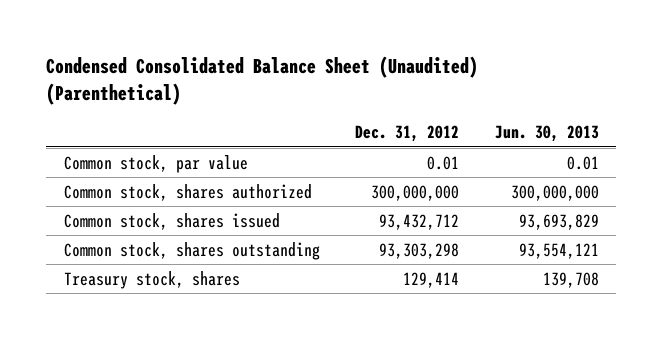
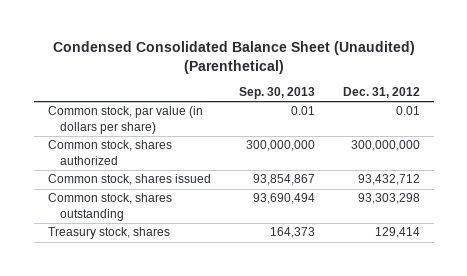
[494,125,599,143] Jun. 30, 2013 -> none
none -> [238,87,315,100] Sep. 30, 2013
[63,154,248,173] Common stock, par value -> [47,106,203,134] Common stock, par value (in dollars per share)

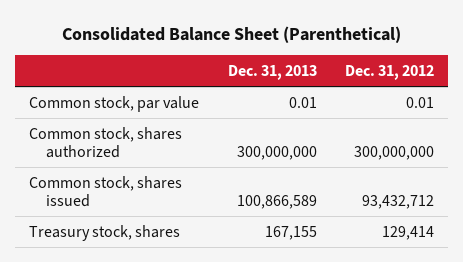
[52,41,415,74] Condensed Consolidated Balance Sheet (Unaudited) (Parenthetical) -> [61,25,401,43] Consolidated Balance Sheet (Parenthetical)
[238,87,315,100] Sep. 30, 2013 -> none
none -> [227,65,317,81] Dec. 31, 2013
[47,106,203,134] Common stock, par value (in dollars per share) -> [29,95,200,112] Common stock, par value
[47,193,172,221] Common stock, shares outstanding -> none

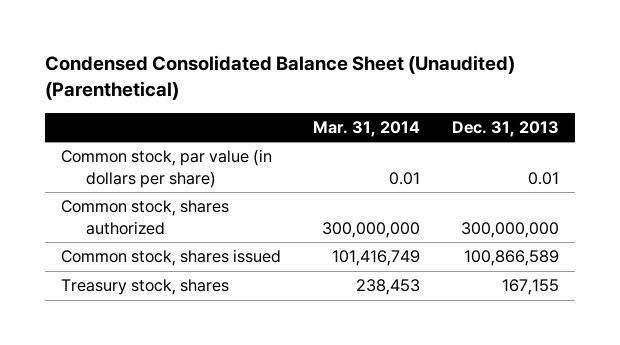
[61,25,401,43] Consolidated Balance Sheet (Parenthetical) -> [44,55,515,101] Condensed Consolidated Balance Sheet (Unaudited) (Parenthetical)
[345,65,435,81] Dec. 31, 2012 -> none
none -> [312,120,420,137] Mar. 31, 2014
[29,95,200,112] Common stock, par value -> [60,149,272,188] Common stock, par value (in dollars per share)

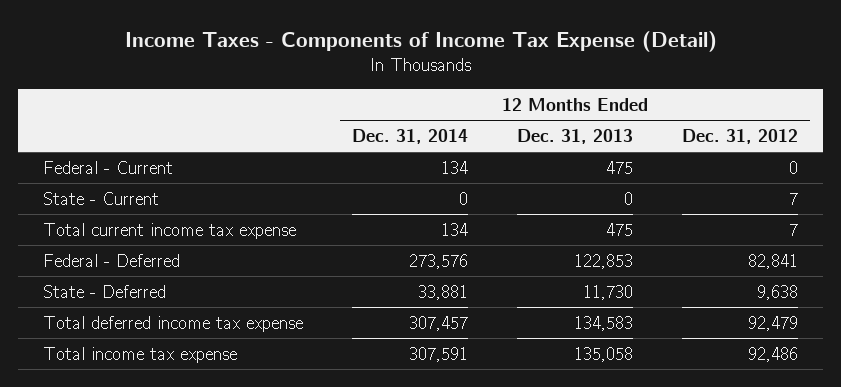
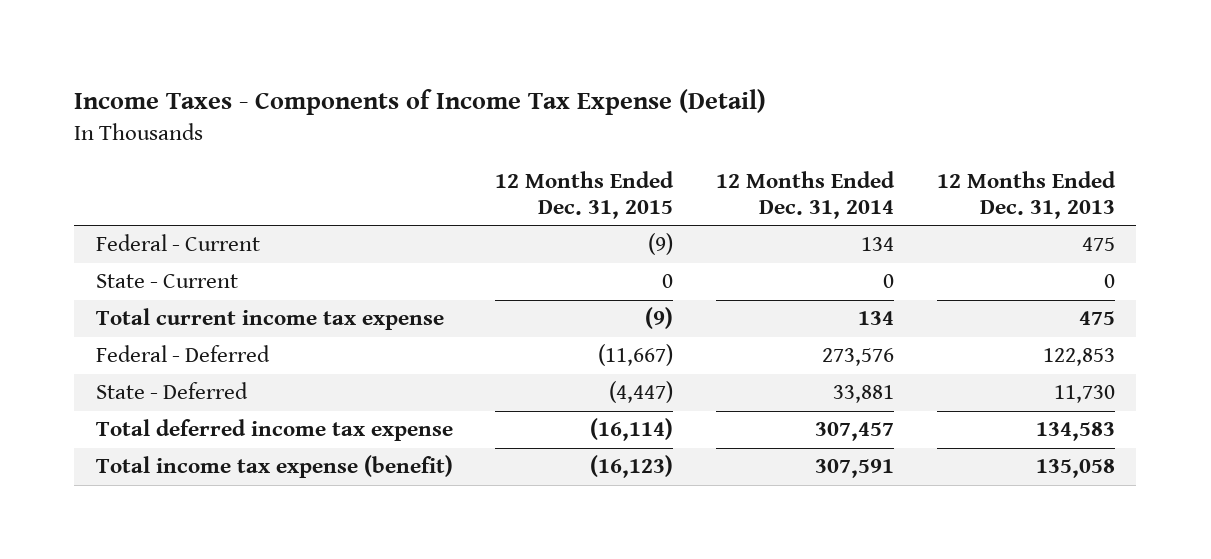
[682,129,799,145] Dec. 31, 2012 -> none
none -> [495,170,675,219] 12 Months Ended Dec. 31, 2015
[42,346,237,363] Total income tax expense -> [95,455,453,479] Total income tax expense (benefit)

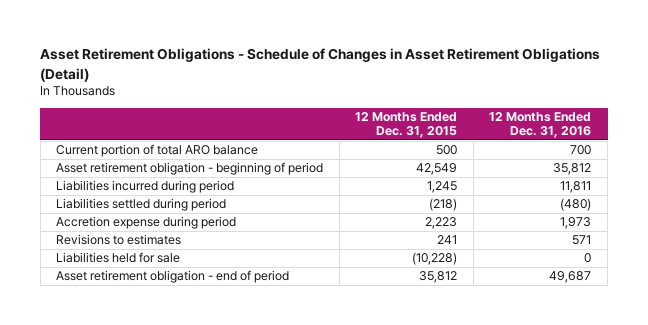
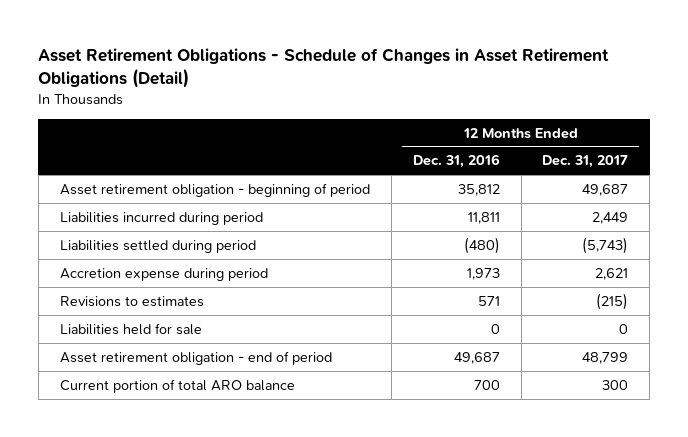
[355,111,458,139] 12 Months Ended Dec. 31, 2015 -> none
none -> [542,155,629,169] Dec. 31, 2017
[56,144,259,158] Current portion of total ARO balance -> [59,378,295,393] Current portion of total ARO balance

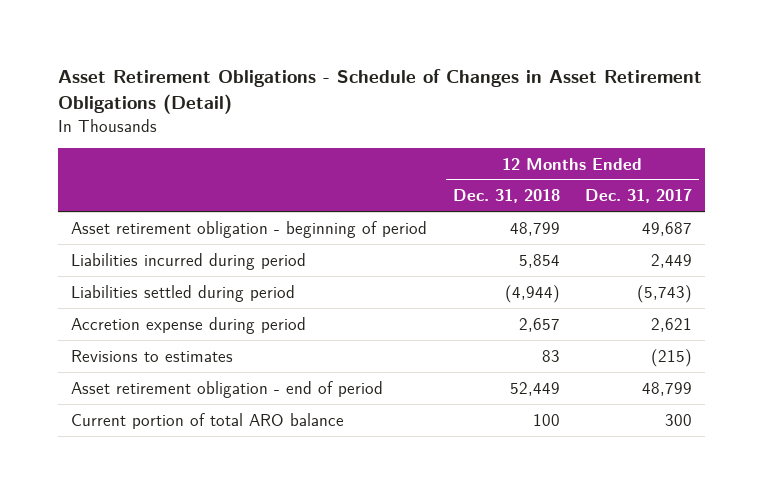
[412,154,500,169] Dec. 31, 2016 -> none
none -> [452,189,560,204] Dec. 31, 2018
[59,322,202,335] Liabilities held for sale -> none

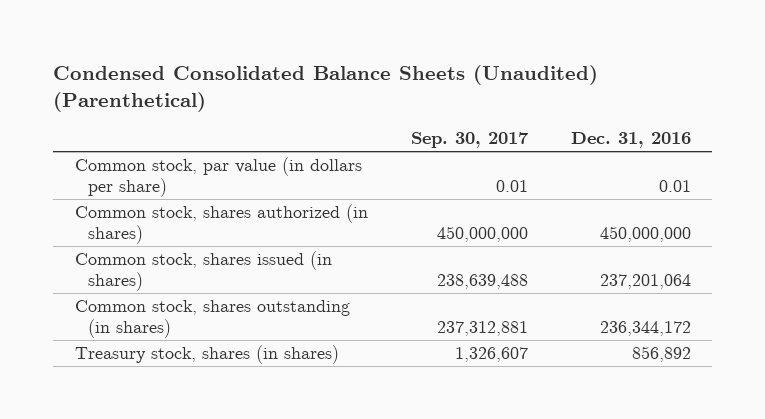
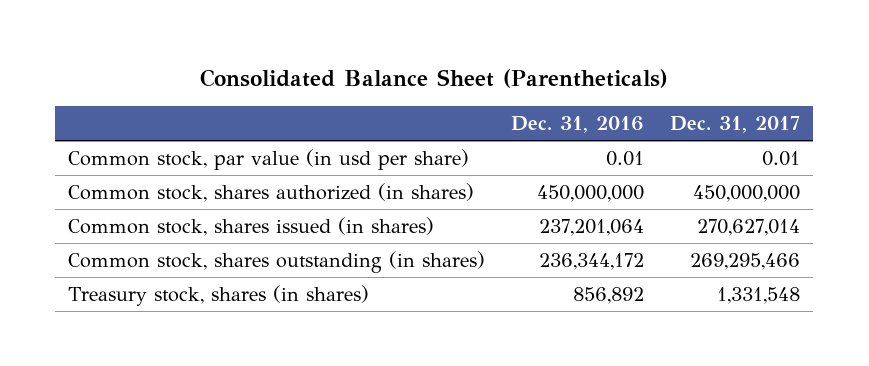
[53,65,599,113] Condensed Consolidated Balance Sheets (Unaudited) (Parenthetical) -> [200,69,669,89] Consolidated Balance Sheet (Parentheticals)
[410,132,529,149] Sep. 30, 2017 -> none
none -> [670,116,801,134] Dec. 31, 2017
[74,157,362,197] Common stock, par value (in dollars per share) -> [68,148,470,170] Common stock, par value (in usd per share)

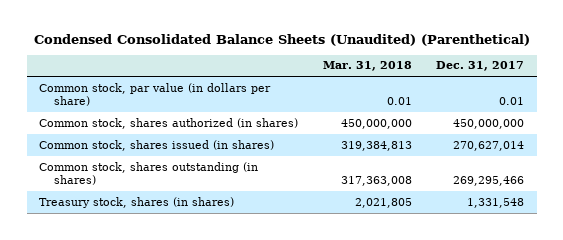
[200,69,669,89] Consolidated Balance Sheet (Parentheticals) -> [33,33,530,46] Condensed Consolidated Balance Sheets (Unaudited) (Parenthetical)
[511,116,645,134] Dec. 31, 2016 -> none
none -> [322,61,412,72] Mar. 31, 2018
[68,148,470,170] Common stock, par value (in usd per share) -> [38,82,271,106] Common stock, par value (in dollars per share)

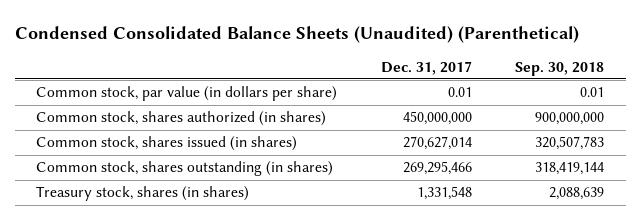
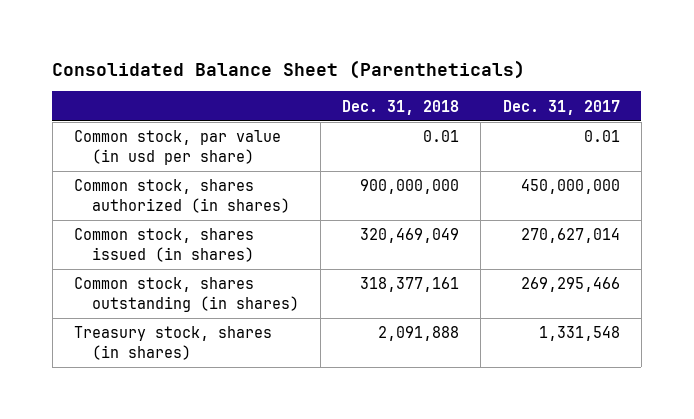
[14,25,579,43] Condensed Consolidated Balance Sheets (Unaudited) (Parenthetical) -> [52,60,526,80] Consolidated Balance Sheet (Parentheticals)
[515,61,605,76] Sep. 30, 2018 -> none
none -> [342,99,460,115] Dec. 31, 2018
[36,86,338,102] Common stock, par value (in dollars per share) -> [74,130,282,165] Common stock, par value (in usd per share)

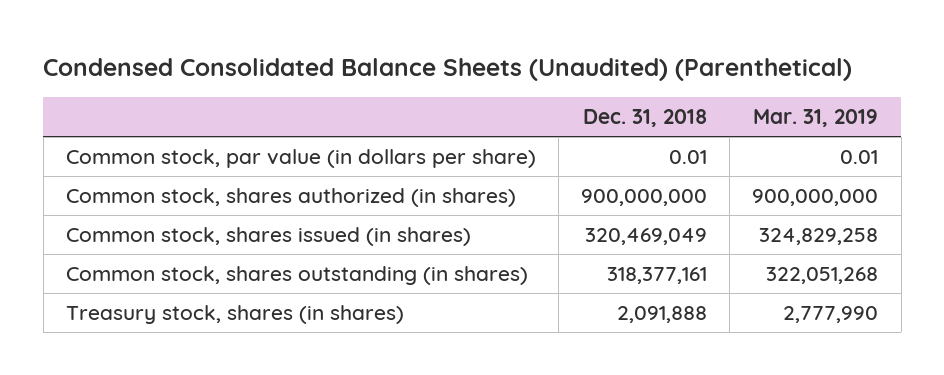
[52,60,526,80] Consolidated Balance Sheet (Parentheticals) -> [43,58,853,82] Condensed Consolidated Balance Sheets (Unaudited) (Parenthetical)
[502,99,620,115] Dec. 31, 2017 -> none
none -> [753,109,879,128] Mar. 31, 2019
[74,130,282,165] Common stock, par value (in usd per share) -> [65,149,536,169] Common stock, par value (in dollars per share)

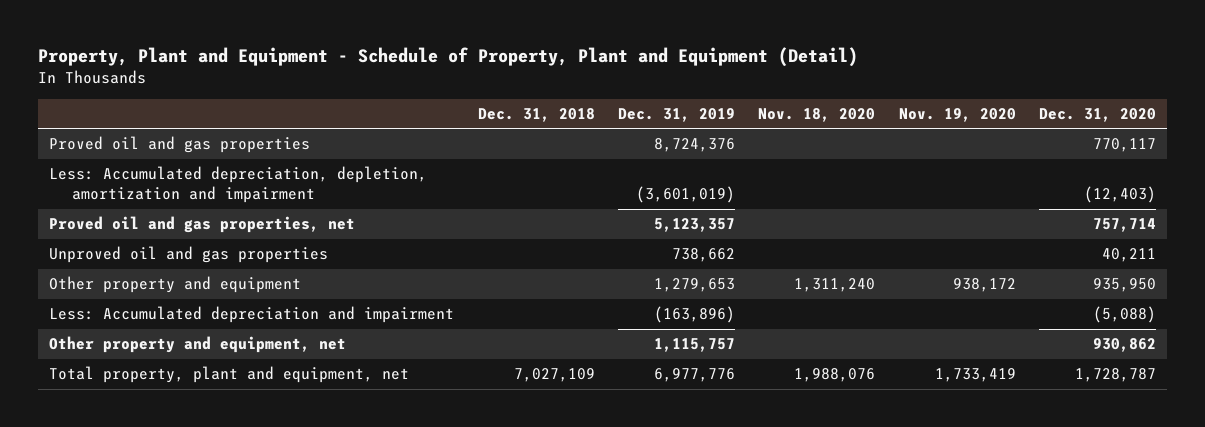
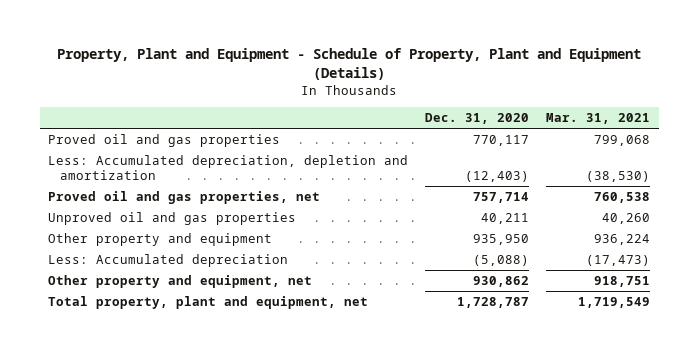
[37,46,858,67] Property, Plant and Equipment - Schedule of Property, Plant and Equipment (Detail) -> [57,48,642,81] Property, Plant and Equipment - Schedule of Property, Plant and Equipment (Details)
[477,107,595,122] Dec. 31, 2018 -> none
[617,107,735,122] Dec. 31, 2019 -> none
[758,107,876,122] Nov. 18, 2020 -> none
[898,107,1016,122] Nov. 19, 2020 -> none
none -> [546,113,651,125] Mar. 31, 2021
[49,166,428,204] Less: Accumulated depreciation, depletion, amortization and impairment -> [48,154,409,181] Less: Accumulated depreciation, depletion and amortization
[49,306,455,324] Less: Accumulated depreciation and impairment -> [48,253,289,267] Less: Accumulated depreciation

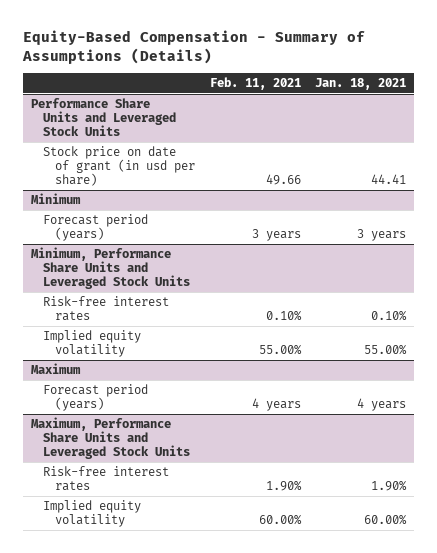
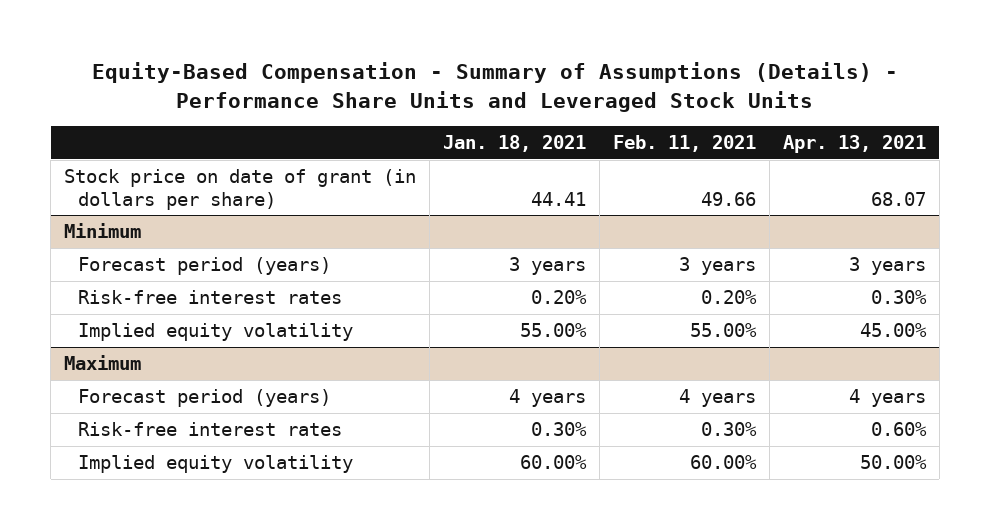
[22,29,366,64] Equity-Based Compensation - Summary of Assumptions (Details) -> [92,62,899,112] Equity-Based Compensation - Summary of Assumptions (Details) - Performance Share Units and Leveraged Stock Units
none -> [782,134,926,153] Apr. 13, 2021
[30,98,176,137] Performance Share Units and Leveraged Stock Units -> none
[42,146,196,187] Stock price on date of grant (in usd per share) -> [64,168,417,210] Stock price on date of grant (in dollars per share)
[30,247,190,290] Minimum, Performance Share Units and Leveraged Stock Units -> none
[265,310,302,322] 0.10% -> [700,289,757,304] 0.20%
[371,310,408,322] 0.10% -> [531,289,588,304] 0.20%
[30,417,190,460] Maximum, Performance Share Units and Leveraged Stock Units -> none
[265,480,302,492] 1.90% -> [700,421,757,436] 0.30%
[371,480,408,492] 1.90% -> [531,421,588,436] 0.30%

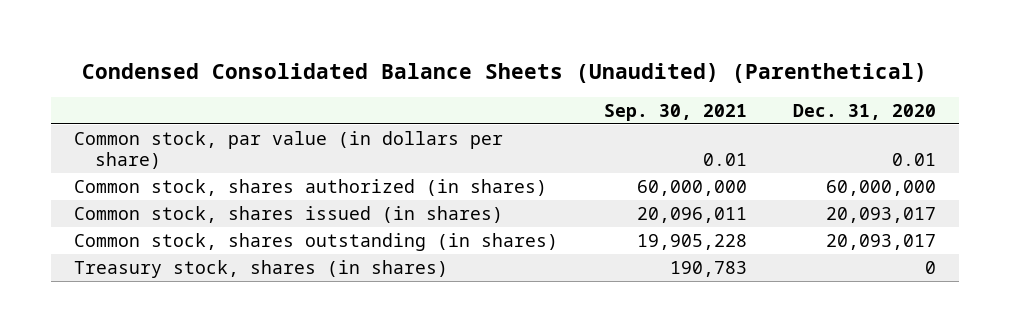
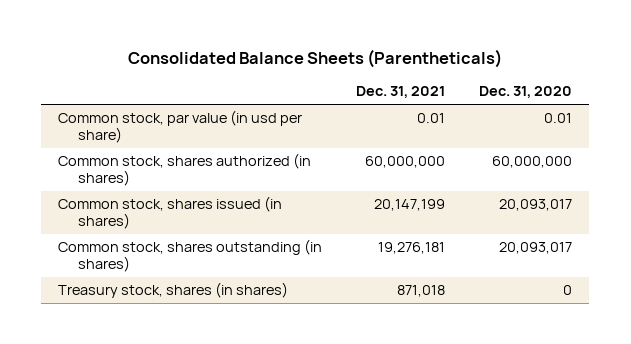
[81,62,927,83] Condensed Consolidated Balance Sheets (Unaudited) (Parenthetical) -> [128,48,503,68] Consolidated Balance Sheets (Parentheticals)
[603,103,747,121] Sep. 30, 2021 -> none
none -> [356,86,446,99] Dec. 31, 2021
[73,130,503,170] Common stock, par value (in dollars per share) -> [58,110,303,144] Common stock, par value (in usd per share)

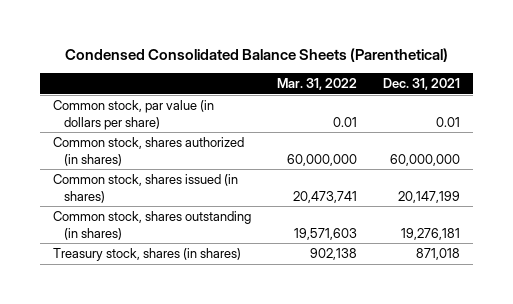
[128,48,503,68] Consolidated Balance Sheets (Parentheticals) -> [64,48,448,63] Condensed Consolidated Balance Sheets (Parenthetical)
[479,86,573,99] Dec. 31, 2020 -> none
none -> [277,78,358,91] Mar. 31, 2022
[58,110,303,144] Common stock, par value (in usd per share) -> [53,100,215,130] Common stock, par value (in dollars per share)

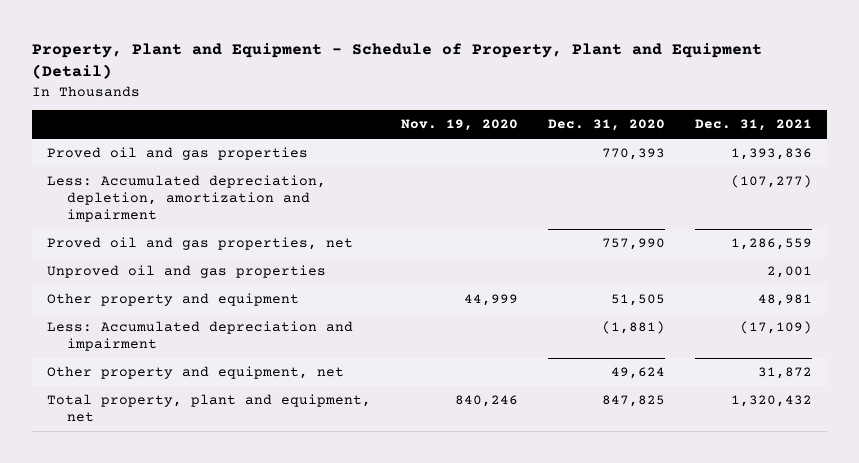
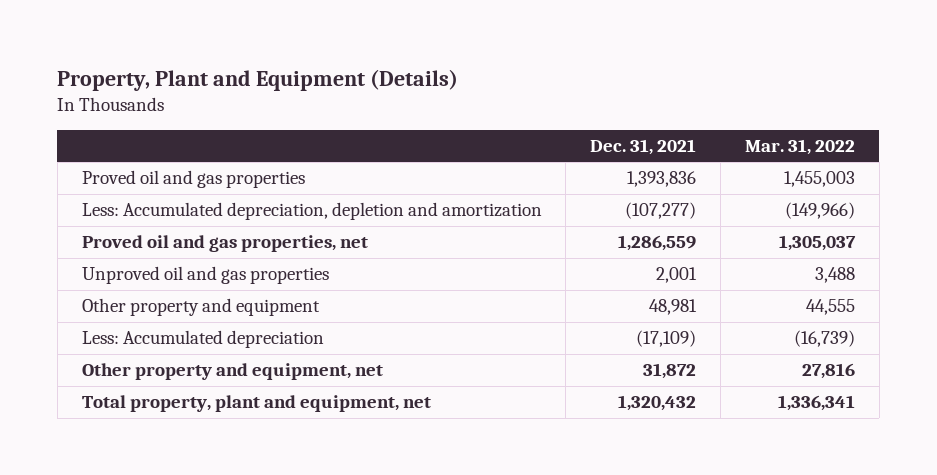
[31,42,762,80] Property, Plant and Equipment - Schedule of Property, Plant and Equipment (Detail) -> [57,68,459,91] Property, Plant and Equipment (Details)
[400,119,518,132] Nov. 19, 2020 -> none
[548,119,666,132] Dec. 31, 2020 -> none
none -> [745,138,856,155] Mar. 31, 2022
[46,175,326,222] Less: Accumulated depreciation, depletion, amortization and impairment -> [81,202,542,221] Less: Accumulated depreciation, depletion and amortization
[46,321,353,352] Less: Accumulated depreciation and impairment -> [81,330,324,349] Less: Accumulated depreciation

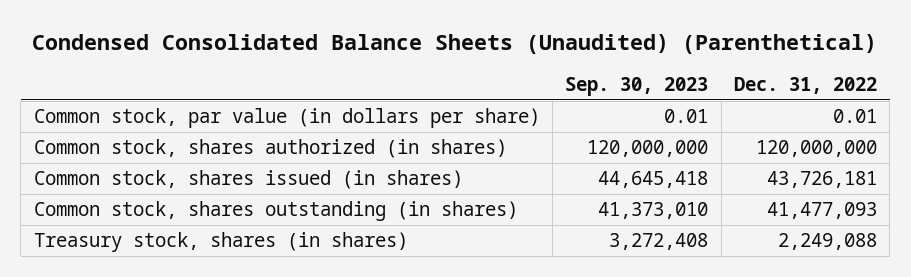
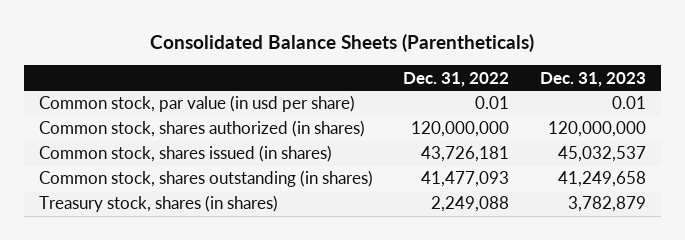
[32,34,878,55] Condensed Consolidated Balance Sheets (Unaudited) (Parenthetical) -> [150,34,535,53] Consolidated Balance Sheets (Parentheticals)
[565,77,709,97] Sep. 30, 2023 -> none
none -> [540,71,647,87] Dec. 31, 2023
[33,108,540,129] Common stock, par value (in dollars per share) -> [38,95,355,113] Common stock, par value (in usd per share)

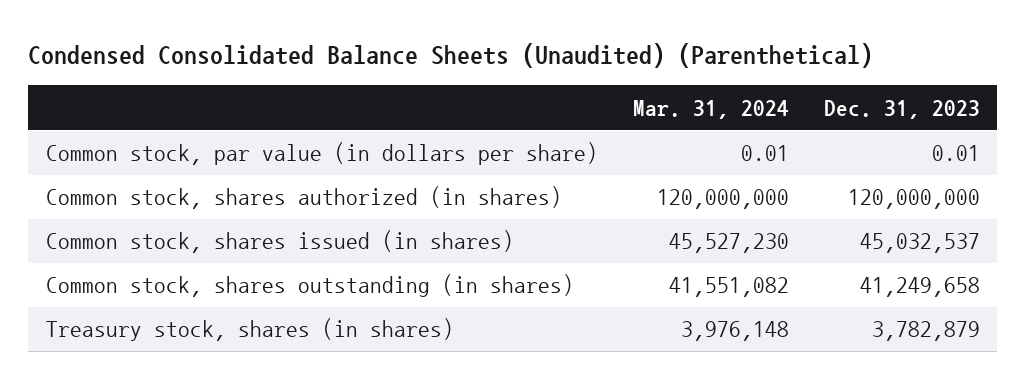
[150,34,535,53] Consolidated Balance Sheets (Parentheticals) -> [28,43,874,69] Condensed Consolidated Balance Sheets (Unaudited) (Parenthetical)
[403,71,510,87] Dec. 31, 2022 -> none
none -> [632,99,789,119] Mar. 31, 2024
[38,95,355,113] Common stock, par value (in usd per share) -> [45,142,598,166] Common stock, par value (in dollars per share)

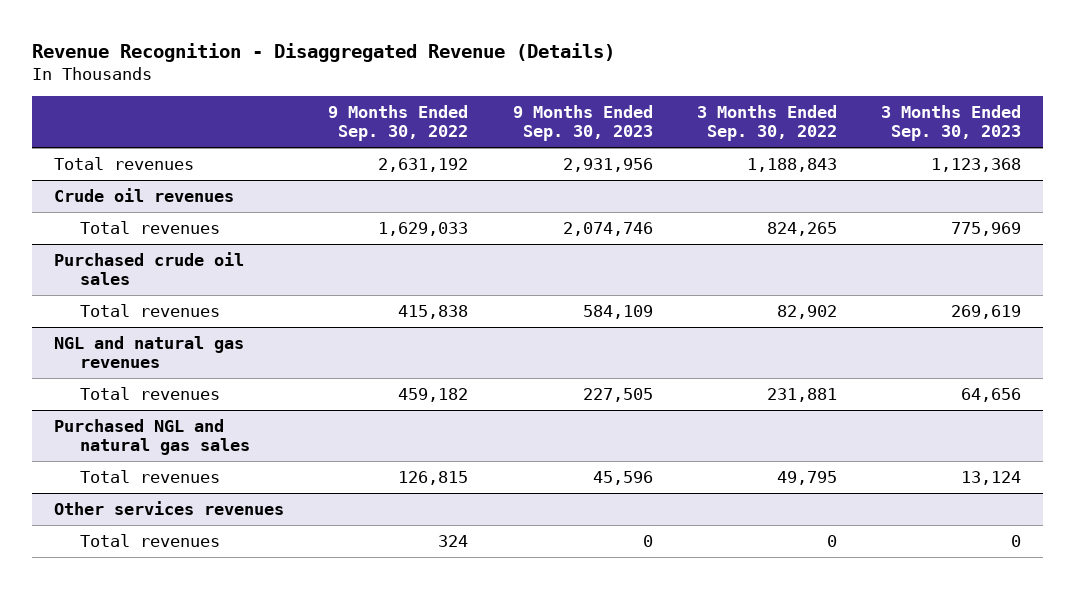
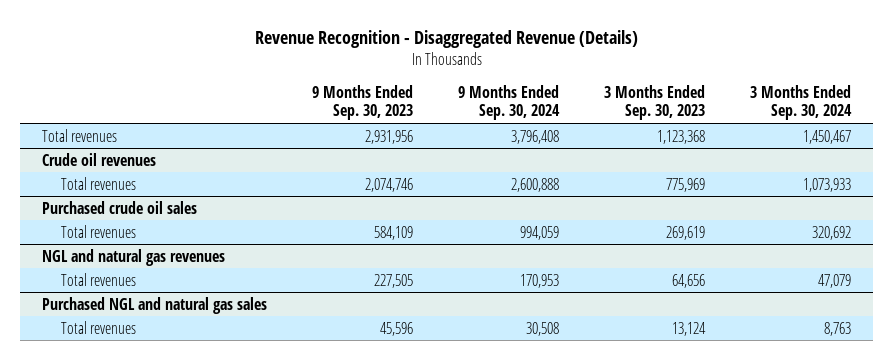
[328,105,469,142] 9 Months Ended Sep. 30, 2022 -> none
[696,105,837,142] 3 Months Ended Sep. 30, 2022 -> none
none -> [458,84,561,121] 9 Months Ended Sep. 30, 2024
none -> [749,84,852,121] 3 Months Ended Sep. 30, 2024
[54,500,285,515] Other services revenues -> none
[79,533,220,547] Total revenues -> none

